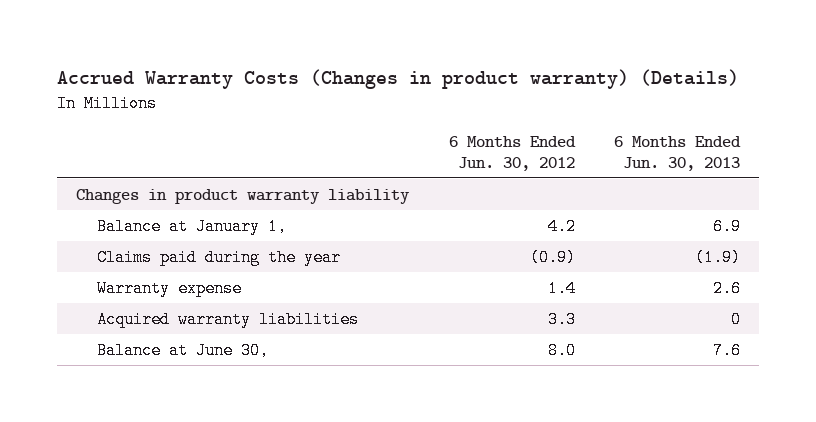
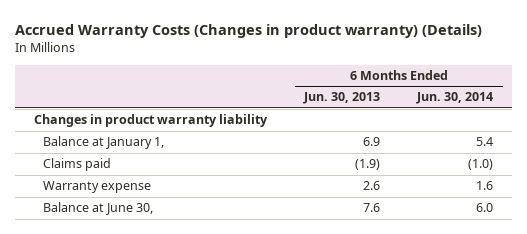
[448,136,576,171] 6 Months Ended Jun. 30, 2012 -> none
none -> [416,92,494,105] Jun. 30, 2014
[96,249,341,267] Claims paid during the year -> [42,158,111,172] Claims paid
[96,311,359,329] Acquired warranty liabilities -> none

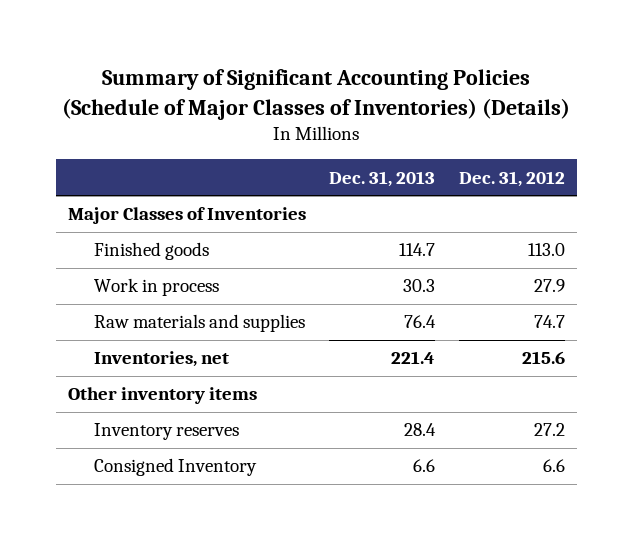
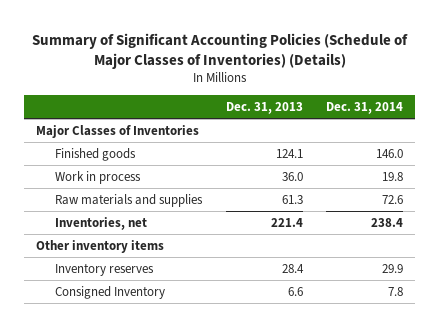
[459,170,566,187] Dec. 31, 2012 -> none
none -> [326,101,404,114] Dec. 31, 2014
[399,243,436,257] 114.7 -> [275,148,303,158] 124.1
[403,279,436,293] 30.3 -> [281,171,303,181] 36.0
[404,315,437,329] 76.4 -> [281,194,303,204] 61.3

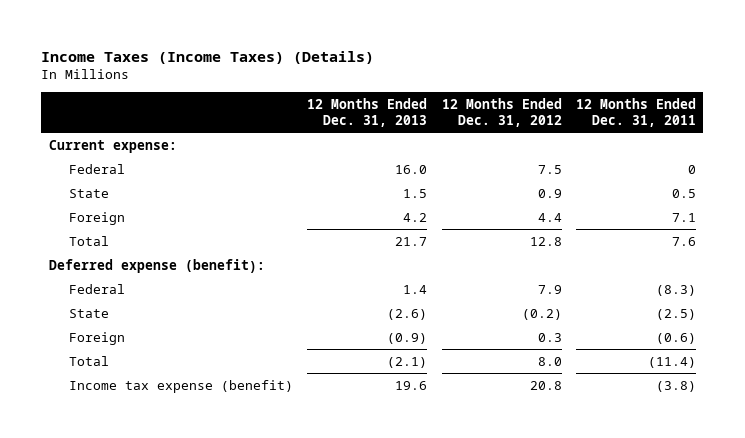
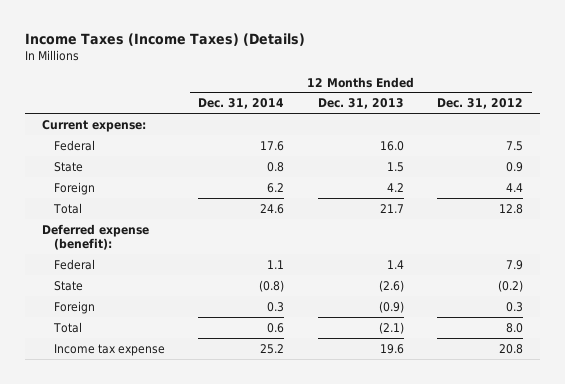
[576,98,697,128] 12 Months Ended Dec. 31, 2011 -> none
none -> [198,98,285,110] Dec. 31, 2014
[68,379,293,393] Income tax expense (benefit) -> [53,343,165,356] Income tax expense

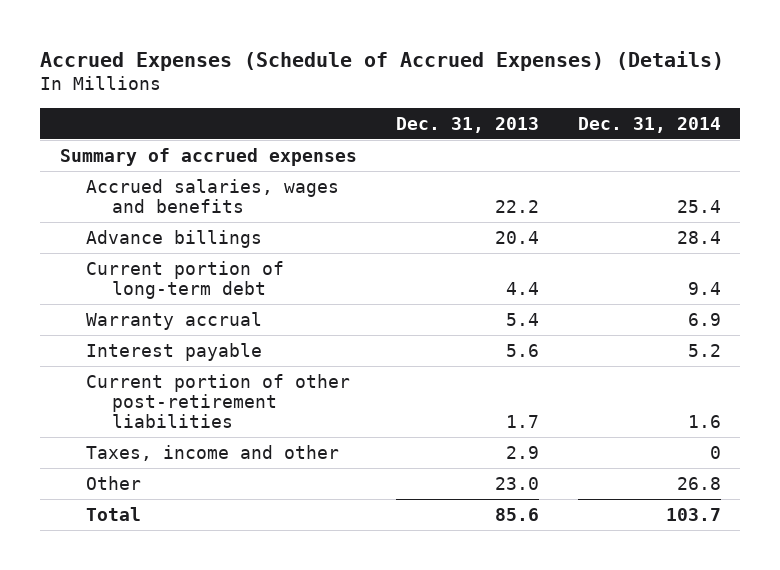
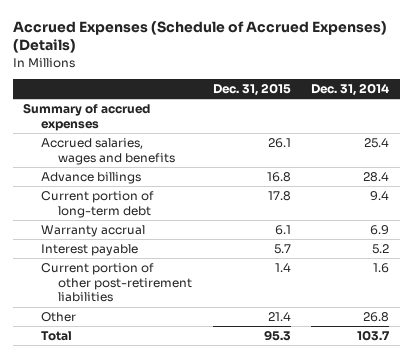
[395,116,539,133] Dec. 31, 2013 -> none
none -> [212,82,291,96] Dec. 31, 2015
[85,444,339,461] Taxes, income and other -> none

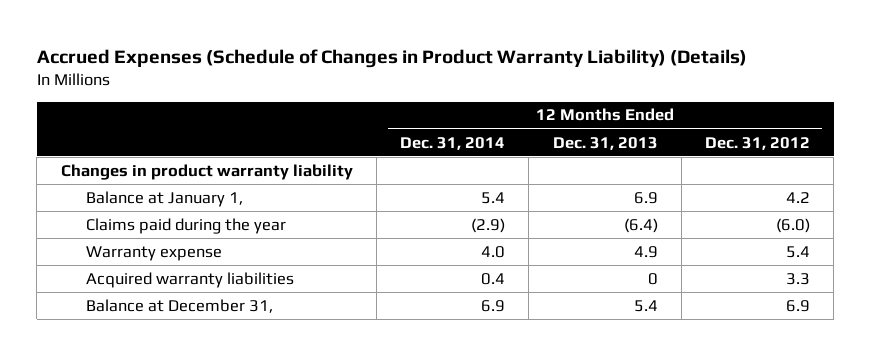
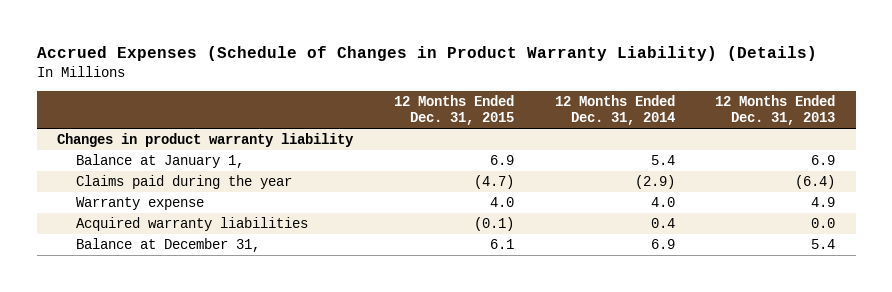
[705,136,811,150] Dec. 31, 2012 -> none
none -> [393,94,514,126] 12 Months Ended Dec. 31, 2015
[647,272,658,285] 0 -> [811,218,836,229] 0.0

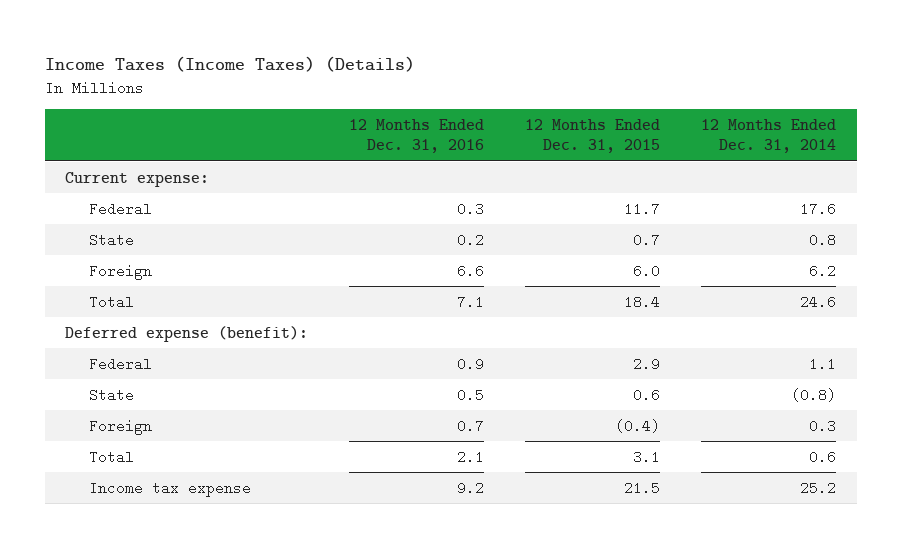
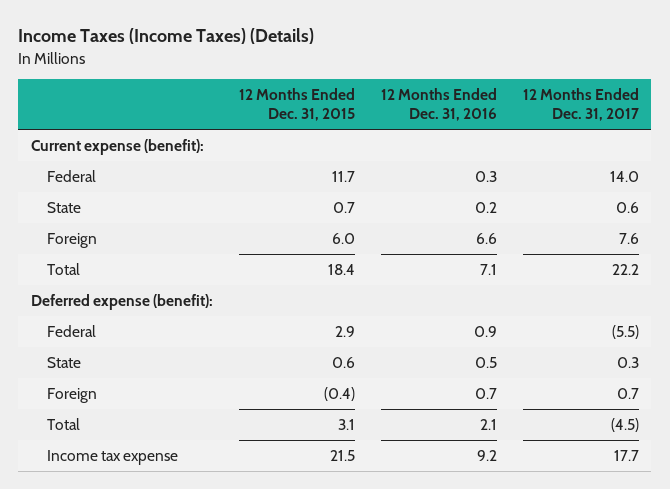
[701,119,837,153] 12 Months Ended Dec. 31, 2014 -> none
none -> [522,88,639,122] 12 Months Ended Dec. 31, 2017
[65,171,210,187] Current expense: -> [31,138,205,155] Current expense (benefit):

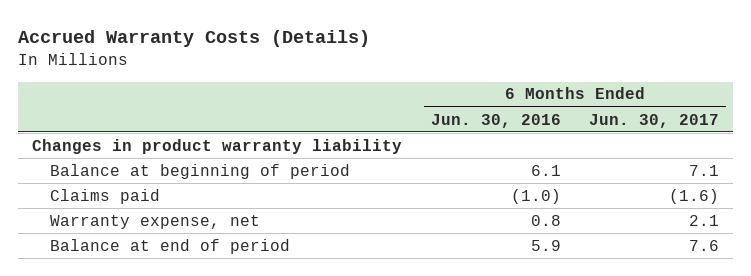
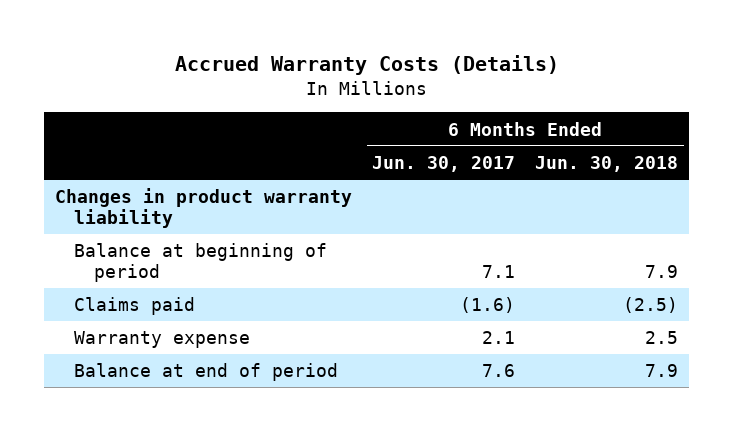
[430,113,561,128] Jun. 30, 2016 -> none
none -> [535,155,679,172] Jun. 30, 2018
[49,214,260,229] Warranty expense, net -> [74,331,251,349] Warranty expense

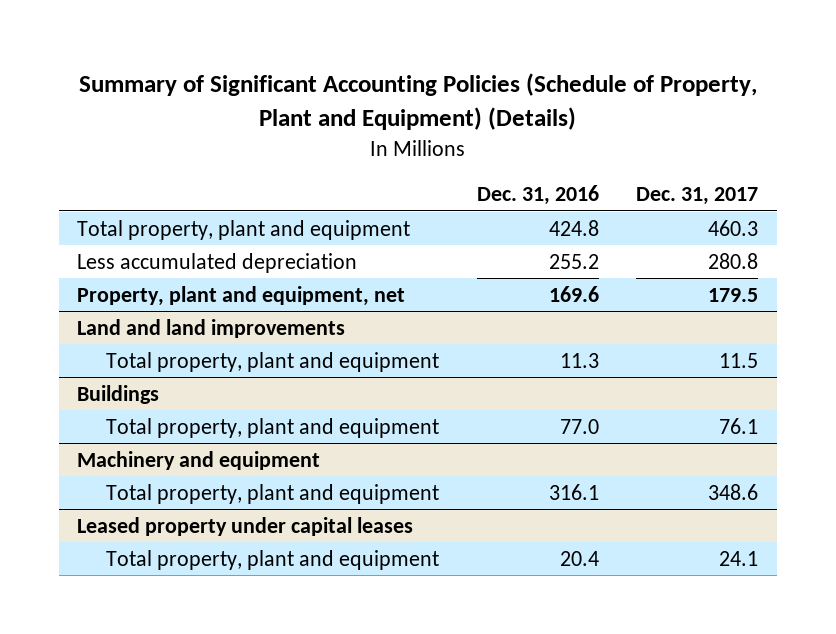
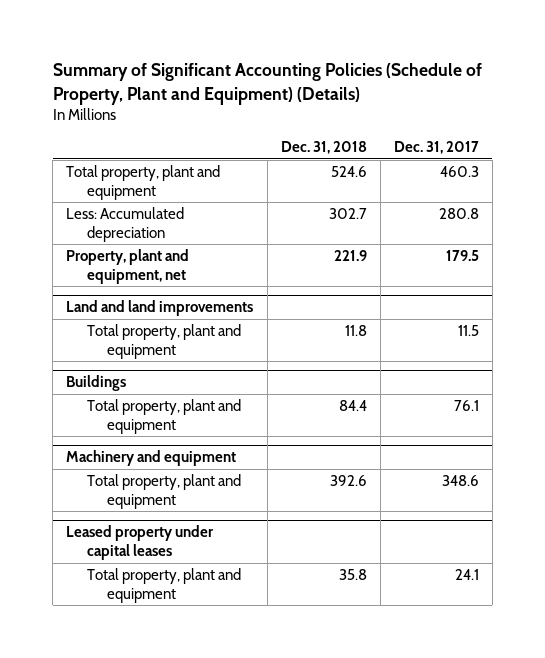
[476,185,599,206] Dec. 31, 2016 -> none
none -> [280,141,367,155] Dec. 31, 2018
[77,252,358,273] Less accumulated depreciation -> [66,206,185,242] Less: Accumulated depreciation

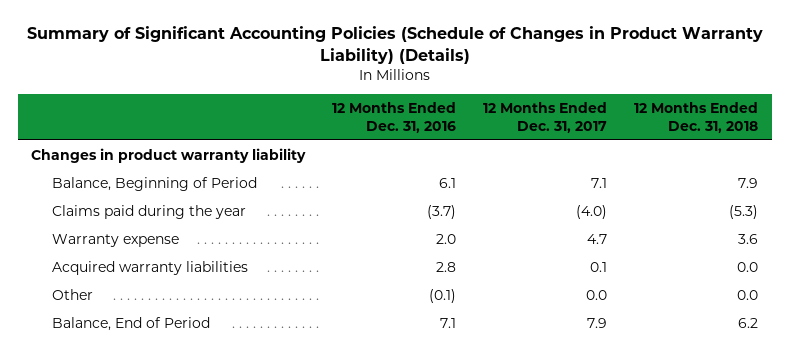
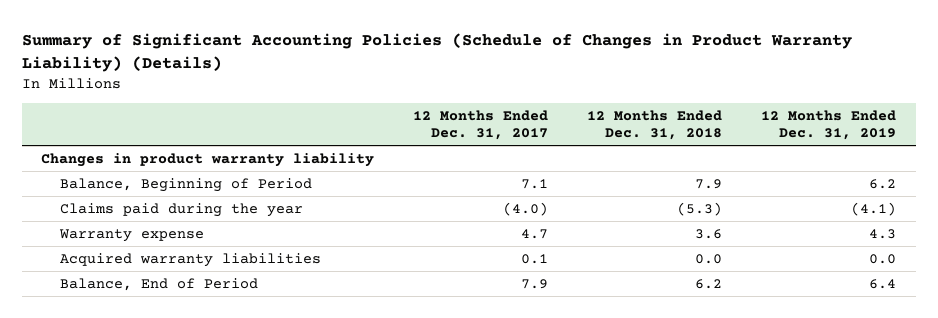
[332,101,457,133] 12 Months Ended Dec. 31, 2016 -> none
none -> [761,109,897,140] 12 Months Ended Dec. 31, 2019
[51,288,93,300] Other -> none

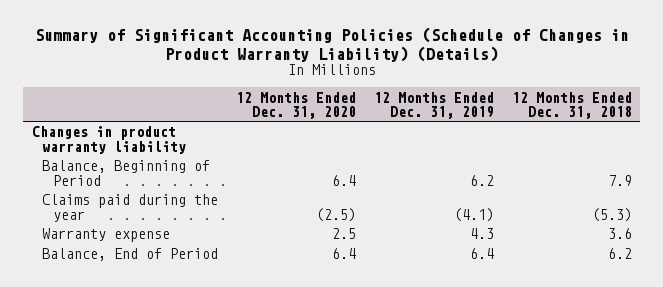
[413,109,549,140] 12 Months Ended Dec. 31, 2017 -> none
none -> [236,91,357,119] 12 Months Ended Dec. 31, 2020
[59,252,321,267] Acquired warranty liabilities -> none

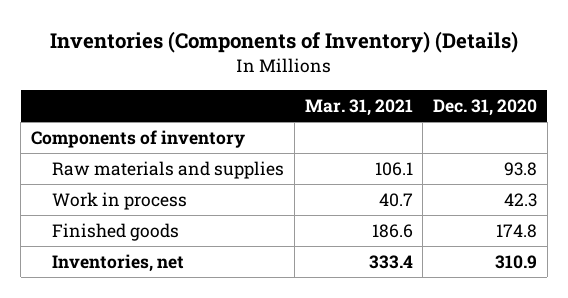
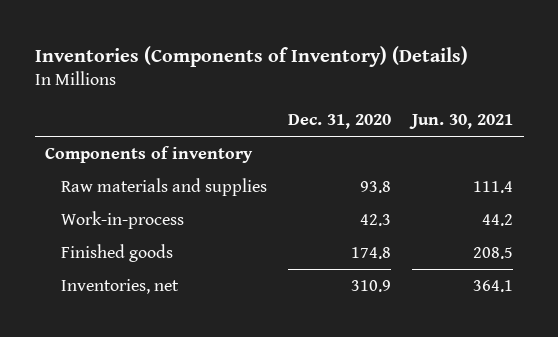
[304,98,413,116] Mar. 31, 2021 -> none
none -> [409,113,514,129] Jun. 30, 2021
[51,192,187,211] Work in process -> [60,211,184,230] Work-in-process

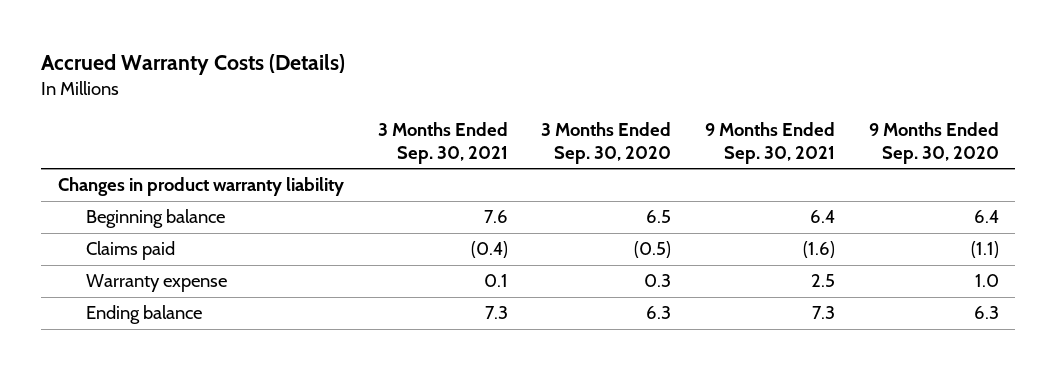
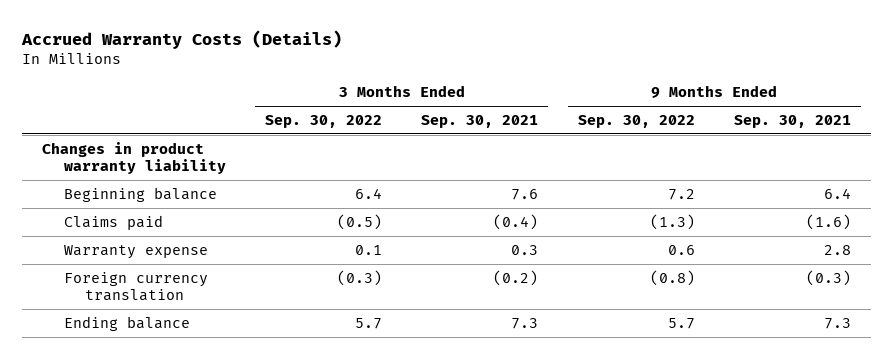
[541,122,672,164] 3 Months Ended Sep. 30, 2020 -> none
[868,122,999,164] 9 Months Ended Sep. 30, 2020 -> none
none -> [265,115,383,129] Sep. 30, 2022
none -> [577,115,695,129] Sep. 30, 2022
[483,274,508,288] 0.1 -> [511,244,539,255] 0.3
[810,274,835,288] 2.5 -> [824,244,852,255] 2.8
none -> [63,271,208,302] Foreign currency translation

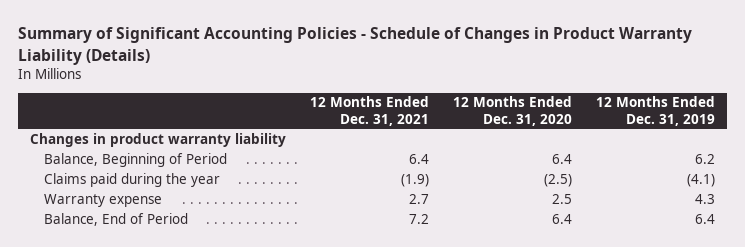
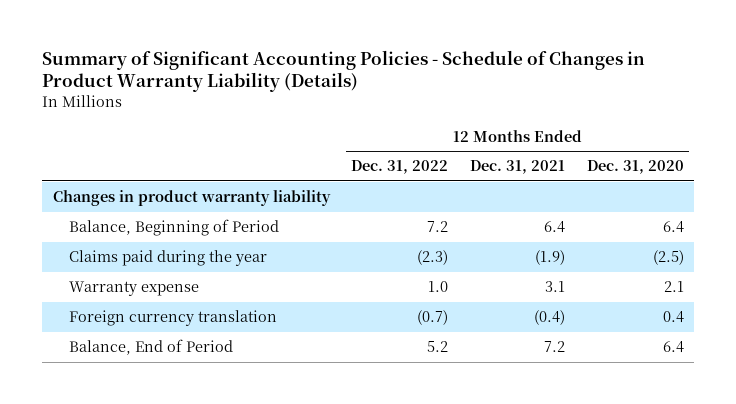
[595,96,715,126] 12 Months Ended Dec. 31, 2019 -> none
none -> [351,160,449,175] Dec. 31, 2022
[408,193,429,204] 2.7 -> [545,281,566,293] 3.1
[551,193,572,204] 2.5 -> [663,281,684,293] 2.1
none -> [68,310,277,327] Foreign currency translation

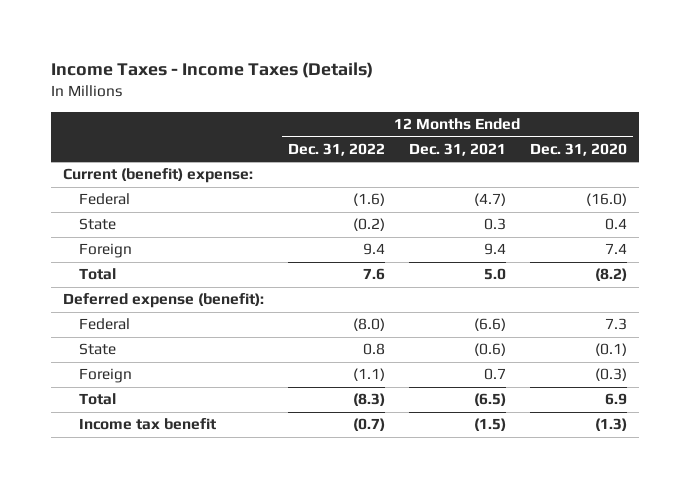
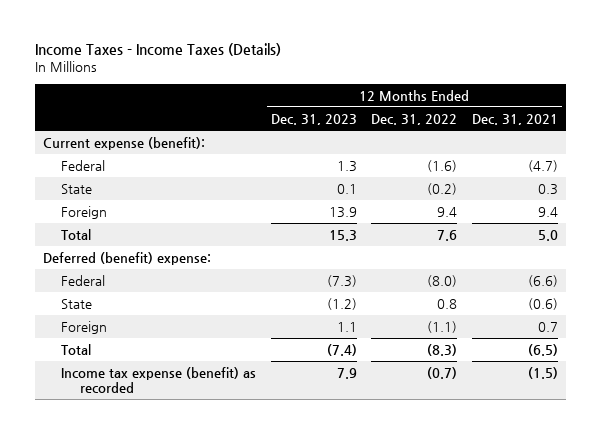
[529,142,627,156] Dec. 31, 2020 -> none
none -> [270,113,357,125] Dec. 31, 2023
[62,168,253,184] Current (benefit) expense: -> [42,136,205,150] Current expense (benefit):
[62,293,264,309] Deferred expense (benefit): -> [42,251,211,265] Deferred (benefit) expense:
[79,418,217,431] Income tax benefit -> [61,366,257,394] Income tax expense (benefit) as recorded

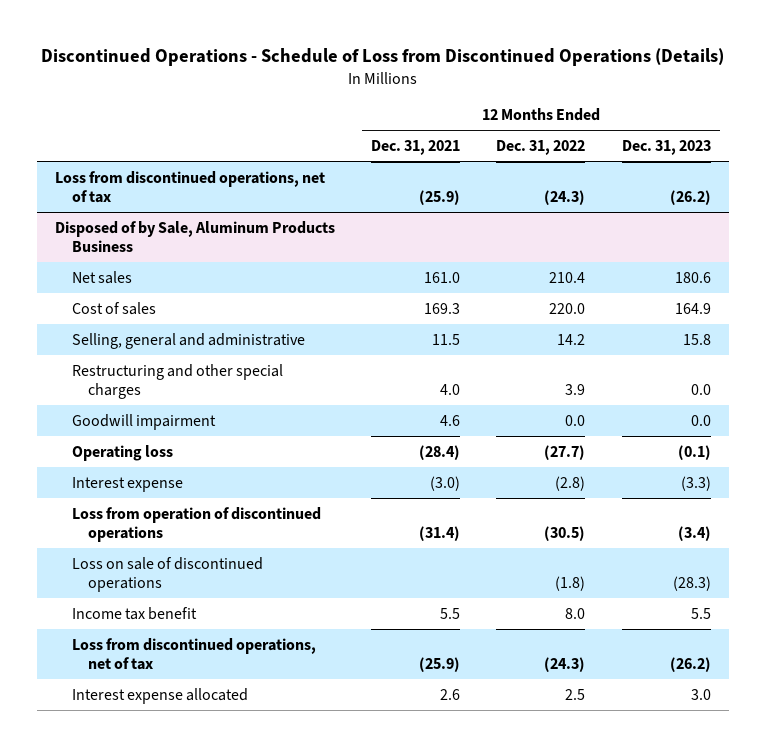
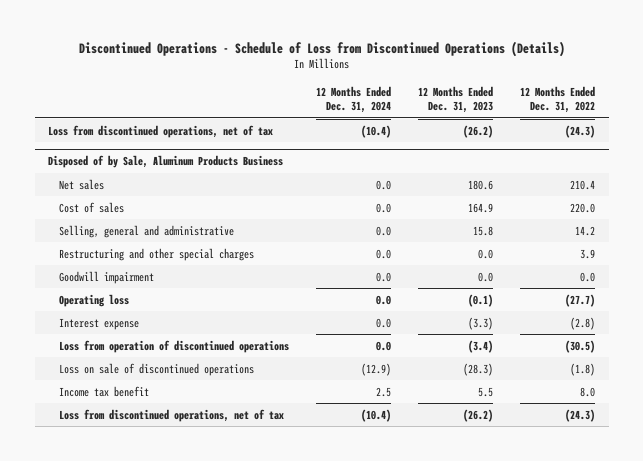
[371,140,461,156] Dec. 31, 2021 -> none
none -> [315,85,391,114] 12 Months Ended Dec. 31, 2024
[71,687,248,704] Interest expense allocated -> none

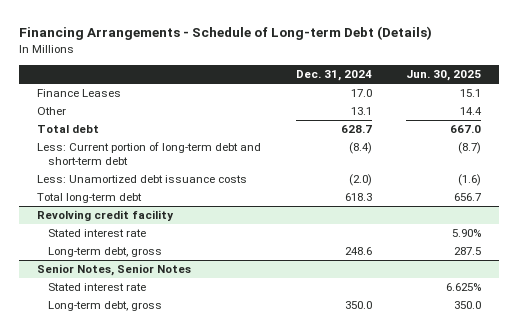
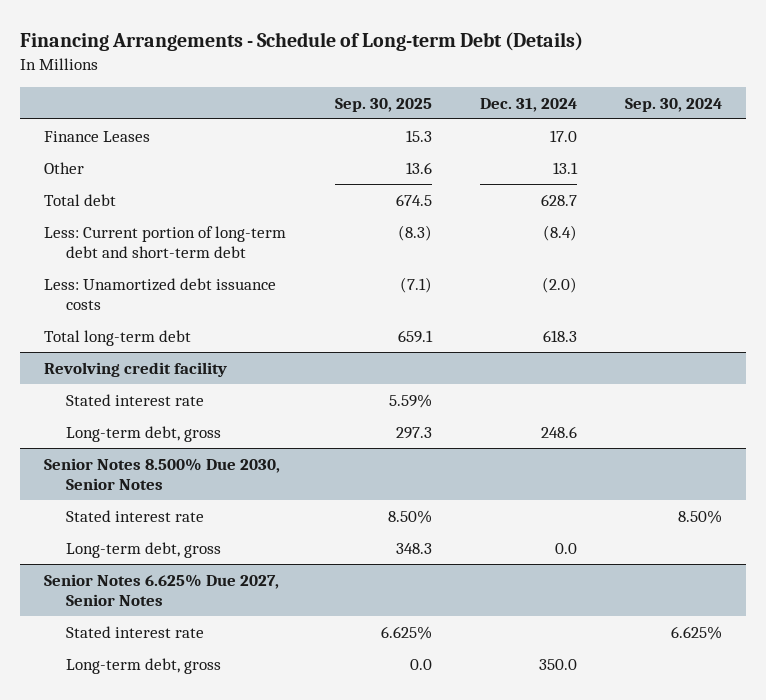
[406,70,482,82] Jun. 30, 2025 -> none
none -> [334,97,432,112] Sep. 30, 2025
none -> [624,97,722,112] Sep. 30, 2024
[36,264,191,277] Senior Notes, Senior Notes -> none
none -> [44,457,281,490] Senior Notes 8.500% Due 2030, Senior Notes
none -> [66,541,222,558] Long-term debt, gross
none -> [44,573,280,606] Senior Notes 6.625% Due 2027, Senior Notes
none -> [66,625,205,638] Stated interest rate

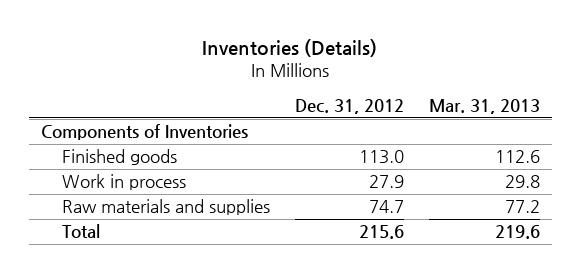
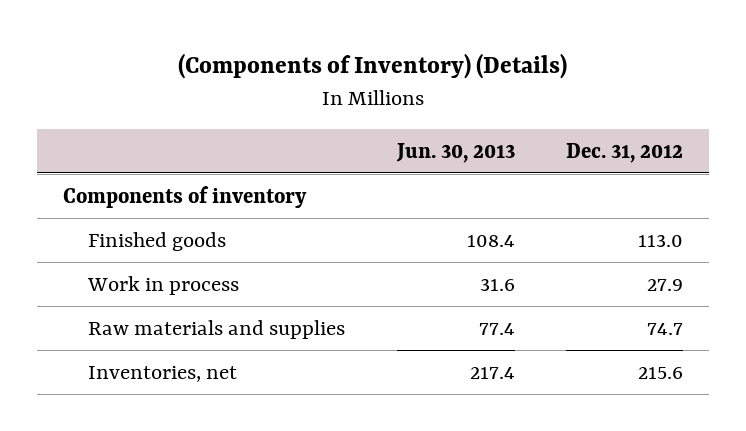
[202,38,378,57] Inventories (Details) -> [177,53,567,80] (Components of Inventory) (Details)
[428,98,540,114] Mar. 31, 2013 -> none
none -> [395,142,515,163] Jun. 30, 2013
[41,124,249,141] Components of Inventories -> [62,185,307,208] Components of inventory
[62,224,101,239] Total -> [88,365,238,382] Inventories, net

